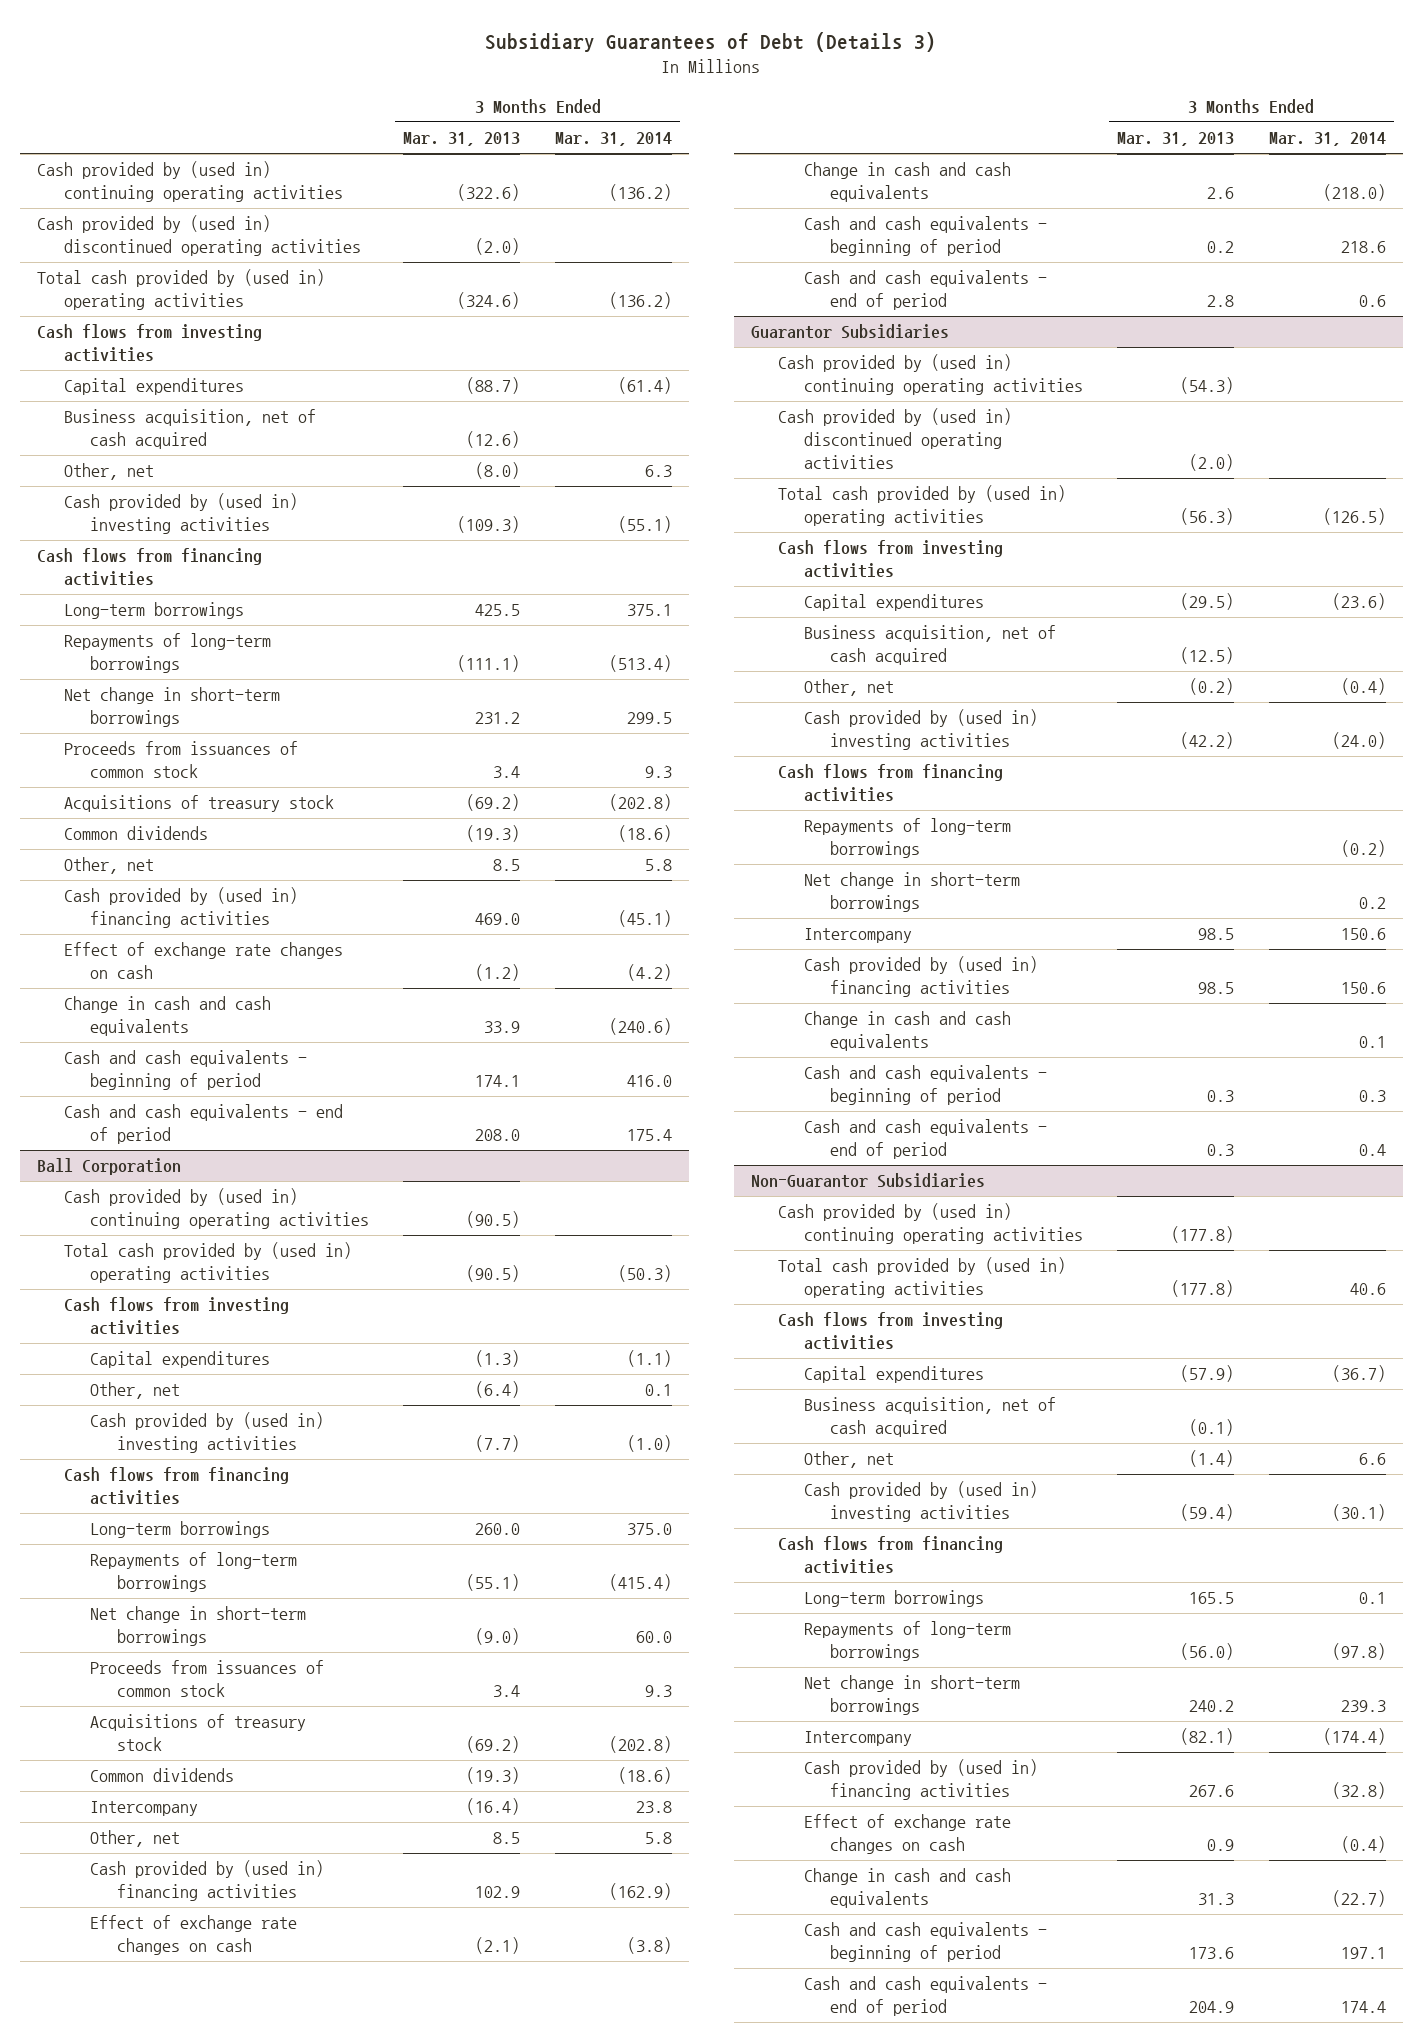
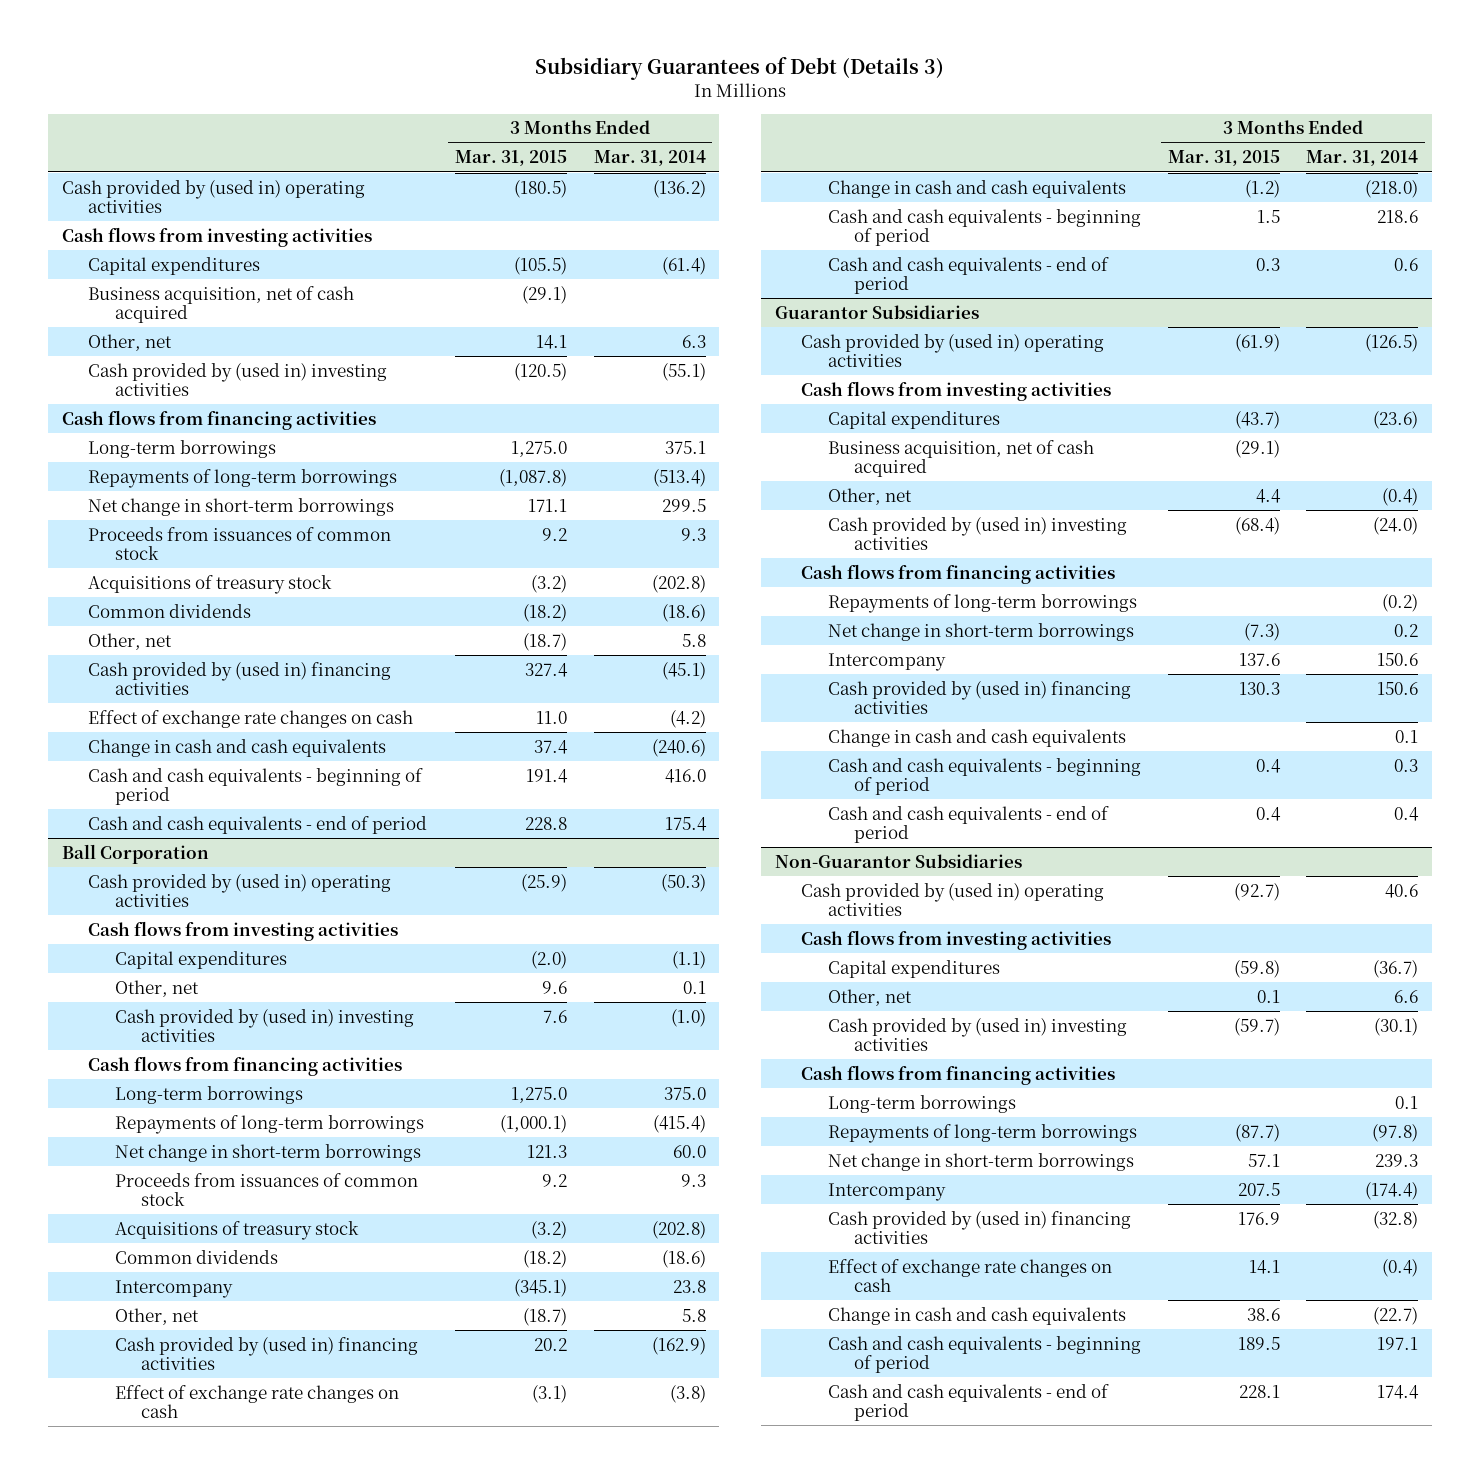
[403,132,521,147] Mar. 31, 2013 -> none
none -> [454,150,567,167] Mar. 31, 2015
[37,161,343,203] Cash provided by (used in) continuing operating activities -> none
[37,215,361,257] Cash provided by (used in) discontinued operating activities -> none
[37,269,326,311] Total cash provided by (used in) operating activities -> [61,179,365,214] Cash provided by (used in) operating activities
[63,1188,370,1230] Cash provided by (used in) continuing operating activities -> none
[63,1242,352,1284] Total cash provided by (used in) operating activities -> [88,873,392,908] Cash provided by (used in) operating activities
[777,354,1083,396] Cash provided by (used in) continuing operating activities -> none
[777,408,1012,470] Cash provided by (used in) discontinued operating activities -> none
[777,485,1066,527] Total cash provided by (used in) operating activities -> [801,333,1105,368] Cash provided by (used in) operating activities
[777,1203,1083,1245] Cash provided by (used in) continuing operating activities -> none
[777,1257,1066,1299] Total cash provided by (used in) operating activities -> [801,882,1105,917] Cash provided by (used in) operating activities
[803,1397,1056,1438] Business acquisition, net of cash acquired -> none

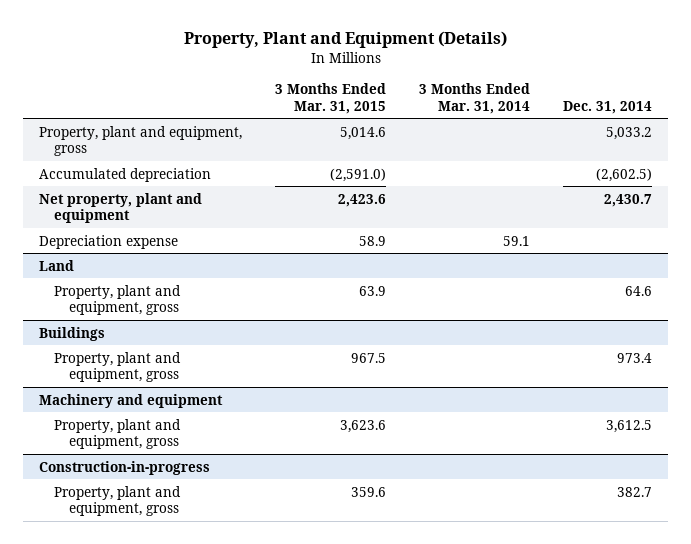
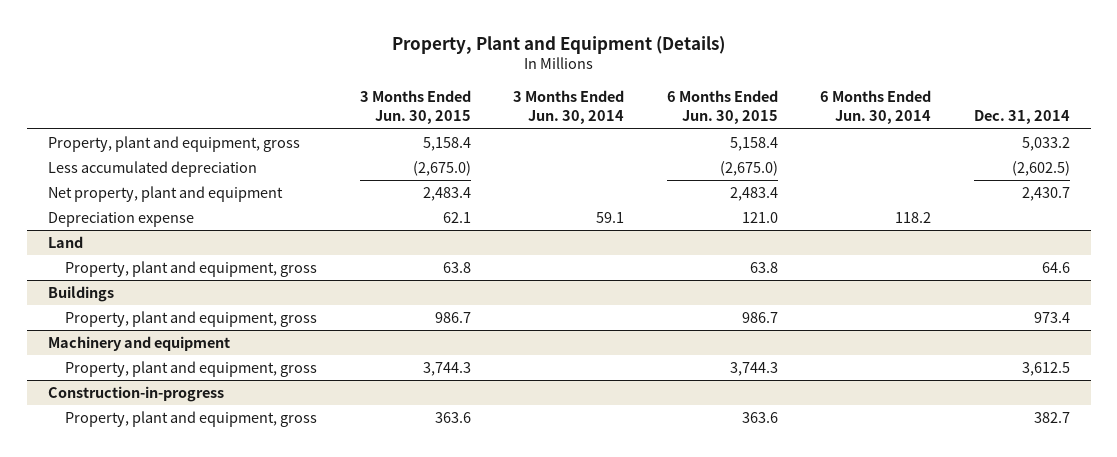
[275,82,387,114] 3 Months Ended Mar. 31, 2015 -> none
[419,82,531,114] 3 Months Ended Mar. 31, 2014 -> none
none -> [359,90,471,125] 3 Months Ended Jun. 30, 2015
none -> [513,90,625,125] 3 Months Ended Jun. 30, 2014
none -> [666,90,778,125] 6 Months Ended Jun. 30, 2015
none -> [820,90,932,125] 6 Months Ended Jun. 30, 2014
[39,167,212,182] Accumulated depreciation -> [47,161,257,178] Less accumulated depreciation

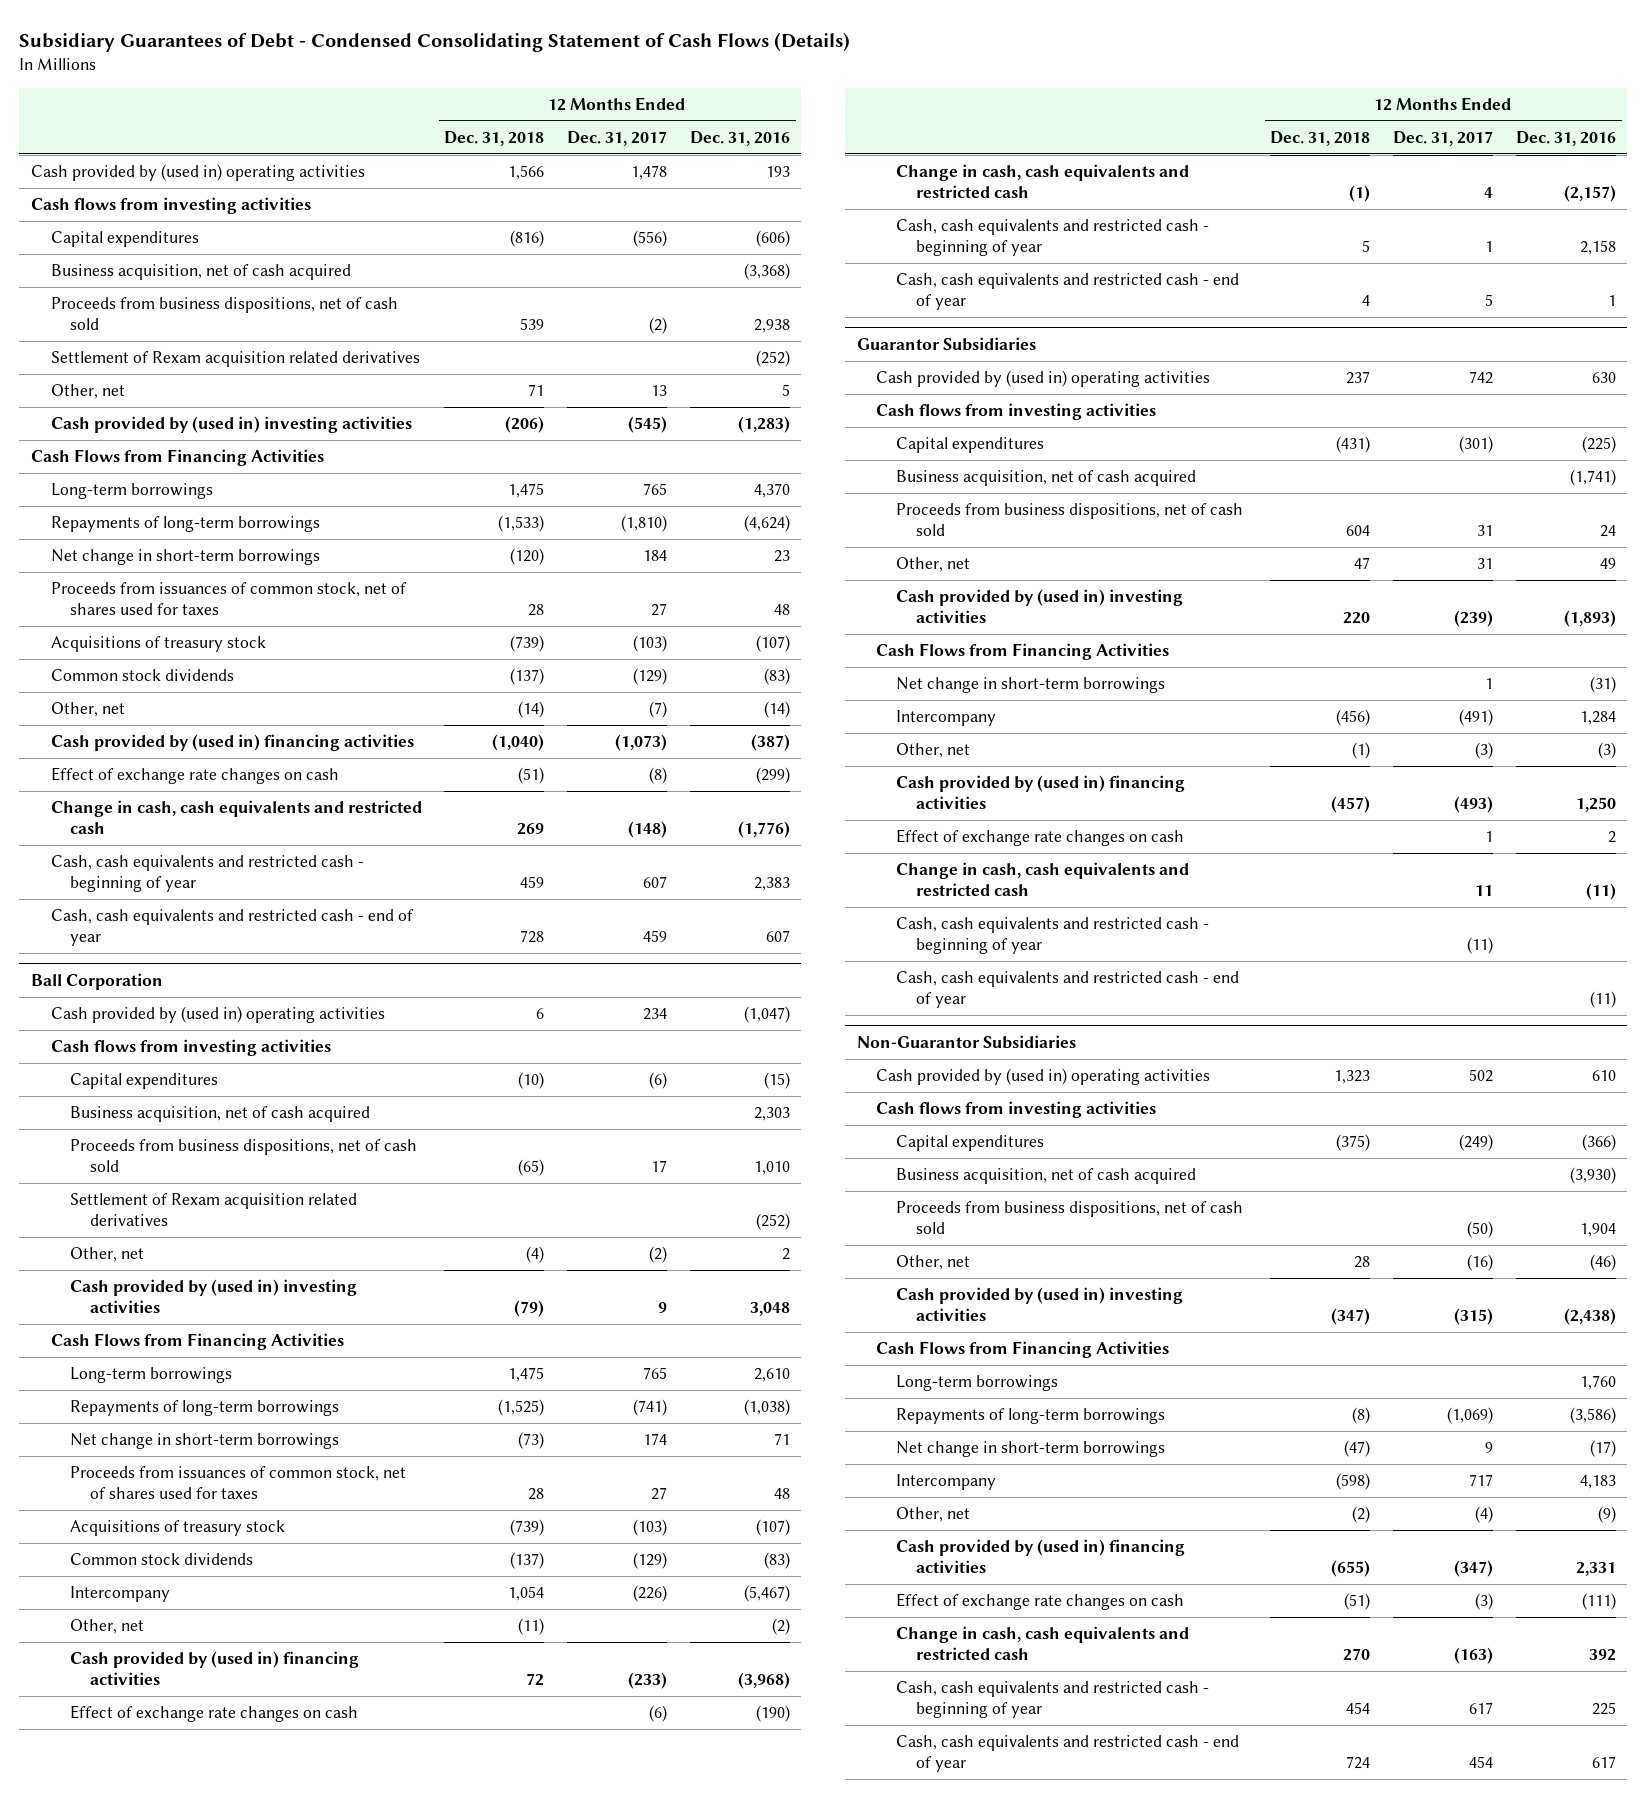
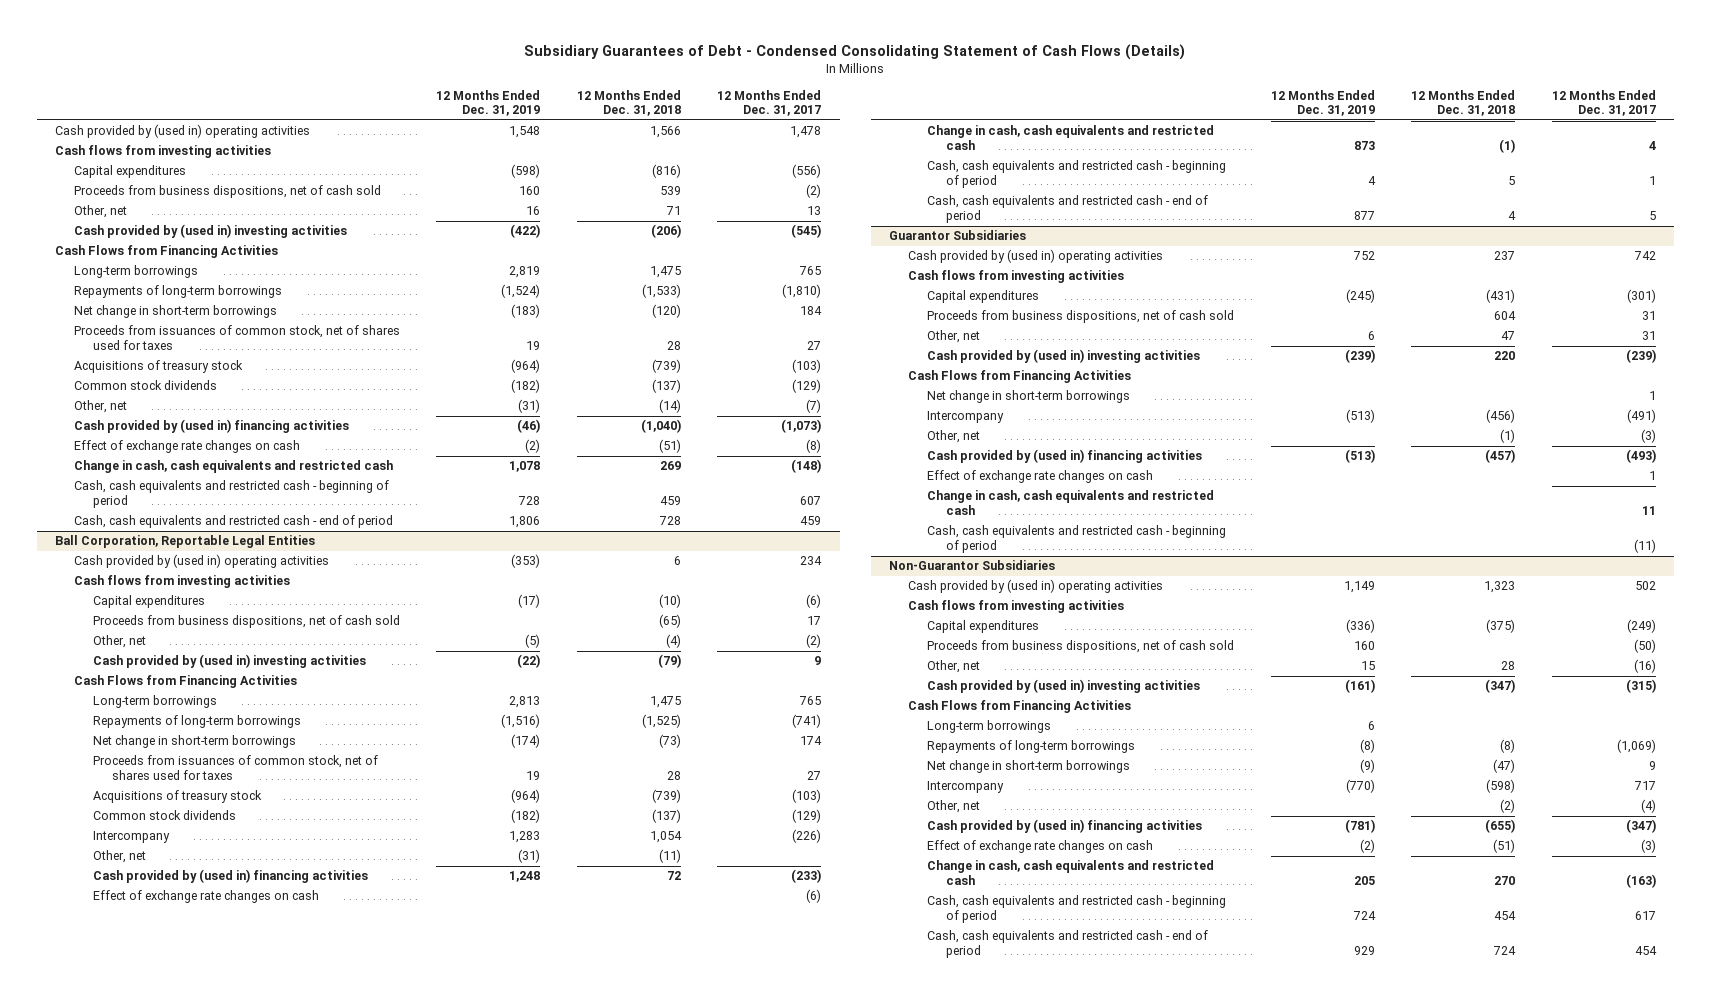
[689,130,790,146] Dec. 31, 2016 -> none
none -> [436,89,541,117] 12 Months Ended Dec. 31, 2019
[50,264,351,281] Business acquisition, net of cash acquired -> none
[50,351,420,368] Settlement of Rexam acquisition related derivatives -> none
[30,972,163,990] Ball Corporation -> none
[50,855,364,893] Cash, cash equivalents and restricted cash - beginning of year -> [73,480,389,509] Cash, cash equivalents and restricted cash - beginning of period
[50,909,414,947] Cash, cash equivalents and restricted cash - end of year -> [73,515,393,529] Cash, cash equivalents and restricted cash - end of period
none -> [54,535,315,549] Ball Corporation, Reportable Legal Entities
[70,1106,371,1123] Business acquisition, net of cash acquired -> none
[70,1193,358,1227] Settlement of Rexam acquisition related derivatives -> none
[896,219,1210,257] Cash, cash equivalents and restricted cash - beginning of year -> [927,160,1227,189] Cash, cash equivalents and restricted cash - beginning of period
[896,273,1240,311] Cash, cash equivalents and restricted cash - end of year -> [927,195,1209,224] Cash, cash equivalents and restricted cash - end of period
[896,470,1197,487] Business acquisition, net of cash acquired -> none
[896,971,1240,1009] Cash, cash equivalents and restricted cash - end of year -> none
[896,917,1210,955] Cash, cash equivalents and restricted cash - beginning of year -> [927,525,1227,554] Cash, cash equivalents and restricted cash - beginning of period
[896,1168,1197,1185] Business acquisition, net of cash acquired -> none
[896,1681,1210,1719] Cash, cash equivalents and restricted cash - beginning of year -> [927,895,1227,924] Cash, cash equivalents and restricted cash - beginning of period
[896,1735,1240,1773] Cash, cash equivalents and restricted cash - end of year -> [927,930,1209,959] Cash, cash equivalents and restricted cash - end of period

